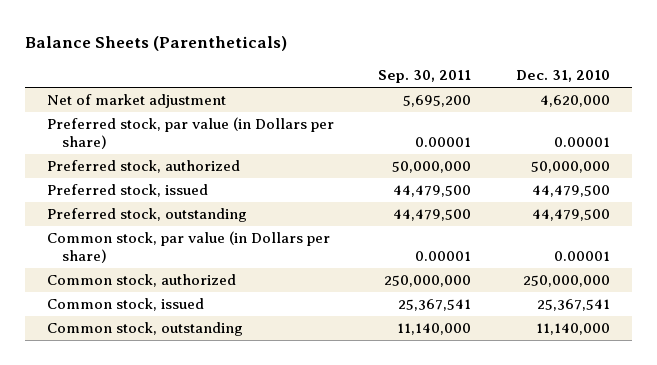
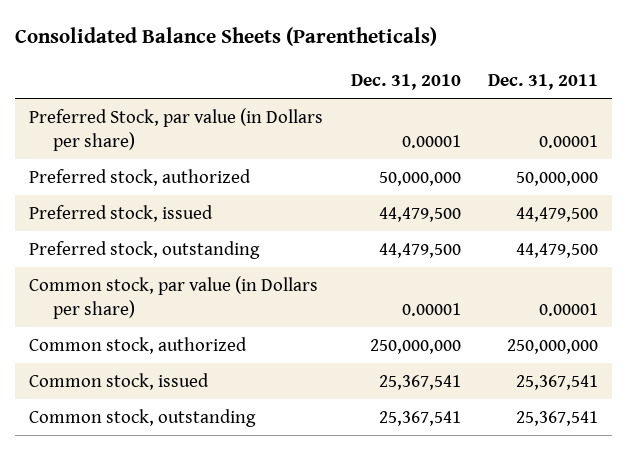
[24,35,287,51] Balance Sheets (Parentheticals) -> [15,27,438,47] Consolidated Balance Sheets (Parentheticals)
[378,70,472,84] Sep. 30, 2011 -> none
none -> [488,73,599,90] Dec. 31, 2011
[47,94,227,109] Net of market adjustment -> none
[47,117,335,149] Preferred stock, par value (in Dollars per share) -> [28,107,323,151] Preferred Stock, par value (in Dollars per share)
[535,323,610,336] 11,140,000 -> [378,410,461,426] 25,367,541

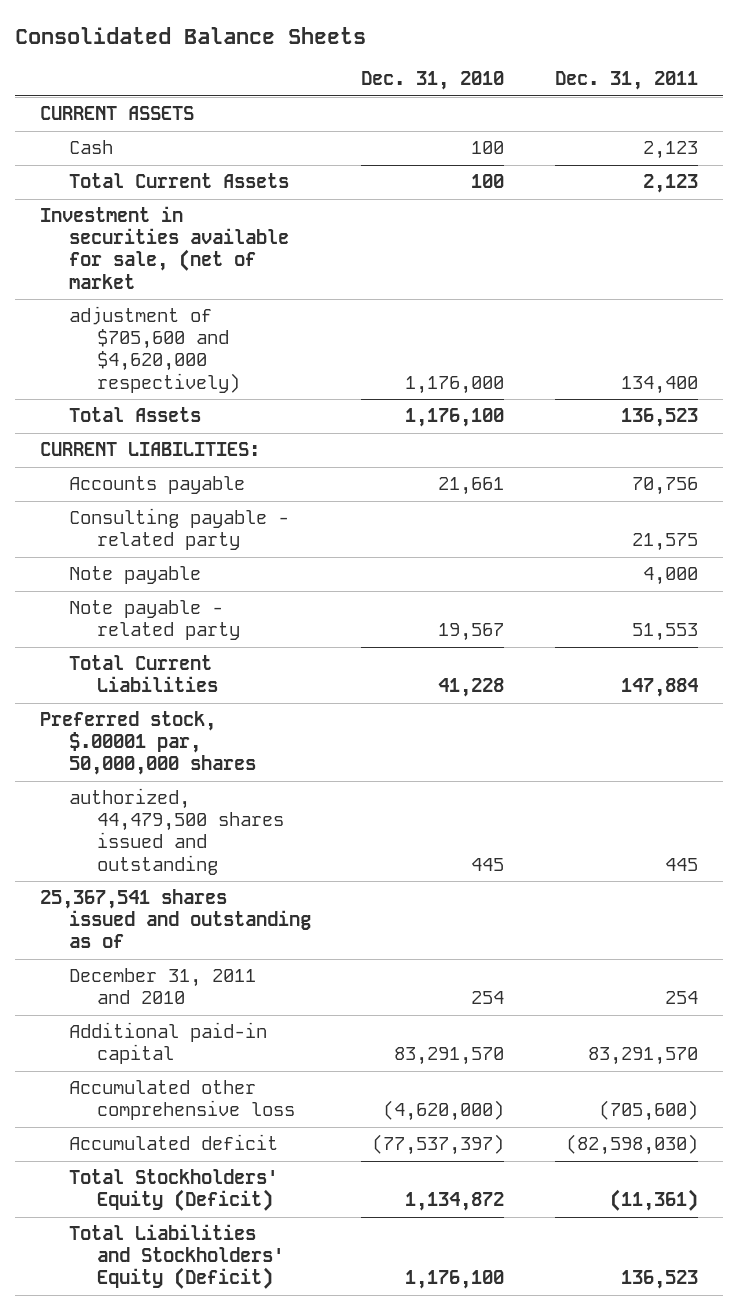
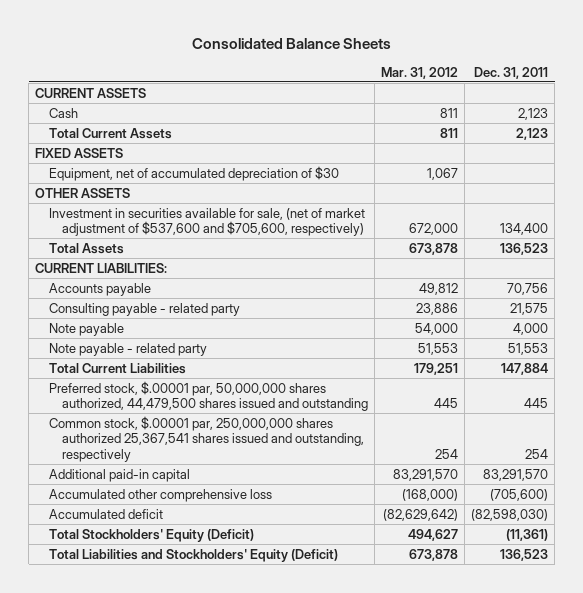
[361,71,505,91] Dec. 31, 2010 -> none
none -> [381,66,459,79] Mar. 31, 2012
[40,206,289,289] Investment in securities available for sale, (net of market -> none
none -> [35,147,124,158] FIXED ASSETS
none -> [48,165,339,181] Equipment, net of accumulated depreciation of $30
none -> [35,187,131,198] OTHER ASSETS
[68,306,241,393] adjustment of $705,600 and $4,620,000 respectively) -> [48,207,365,237] Investment in securities available for sale, (net of market adjustment of $537,600 and $705,600, respectively)
[40,711,256,776] Preferred stock, $.00001 par, 50,000,000 shares -> none
[40,889,311,949] 25,367,541 shares issued and outstanding as of -> none
[68,788,285,875] authorized, 44,479,500 shares issued and outstanding -> [48,380,368,412] Preferred stock, $.00001 par, 50,000,000 shares authorized, 44,479,500 shares issued and outstanding
[68,968,256,1005] December 31, 2011 and 2010 -> [48,415,364,463] Common stock, $.00001 par, 250,000,000 shares authorized 25,367,541 shares issued and outstanding, respectively

